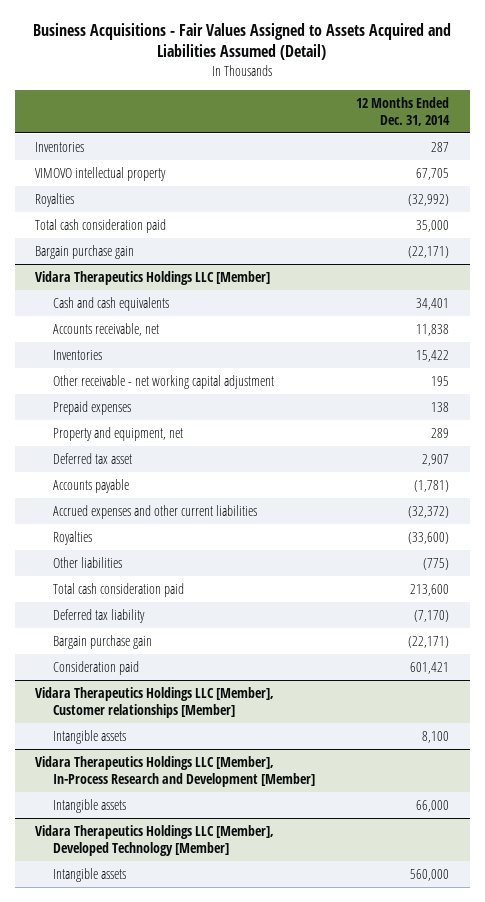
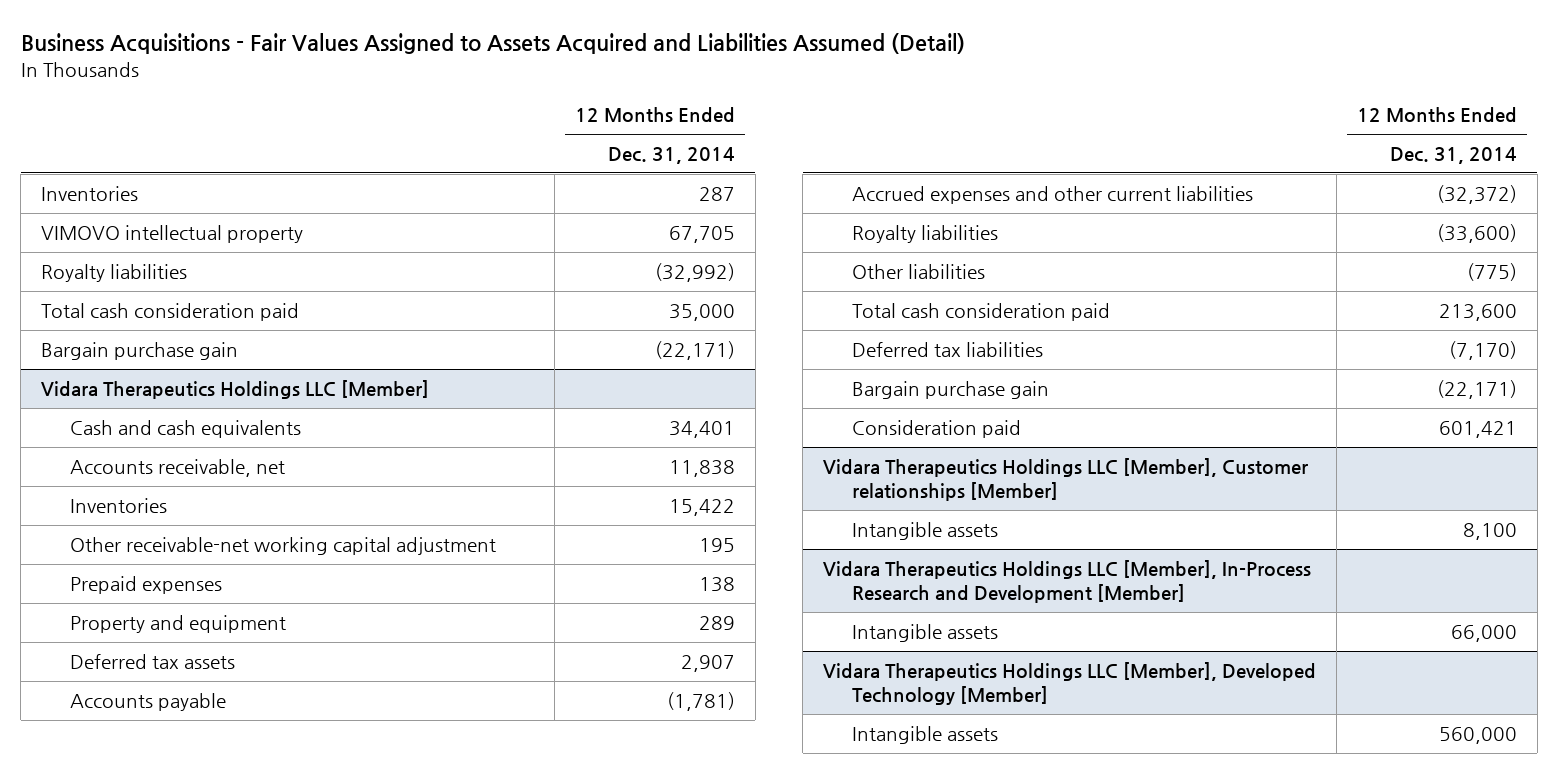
[35,192,75,207] Royalties -> [41,264,188,283] Royalty liabilities
[53,374,275,389] Other receivable - net working capital adjustment -> [70,537,497,556] Other receivable-net working capital adjustment
[53,426,184,441] Property and equipment, net -> [70,615,287,634] Property and equipment
[53,452,133,464] Deferred tax asset -> [70,654,236,670] Deferred tax assets
[53,530,93,545] Royalties -> [852,225,999,244] Royalty liabilities
[53,608,146,623] Deferred tax liability -> [852,342,1044,358] Deferred tax liabilities

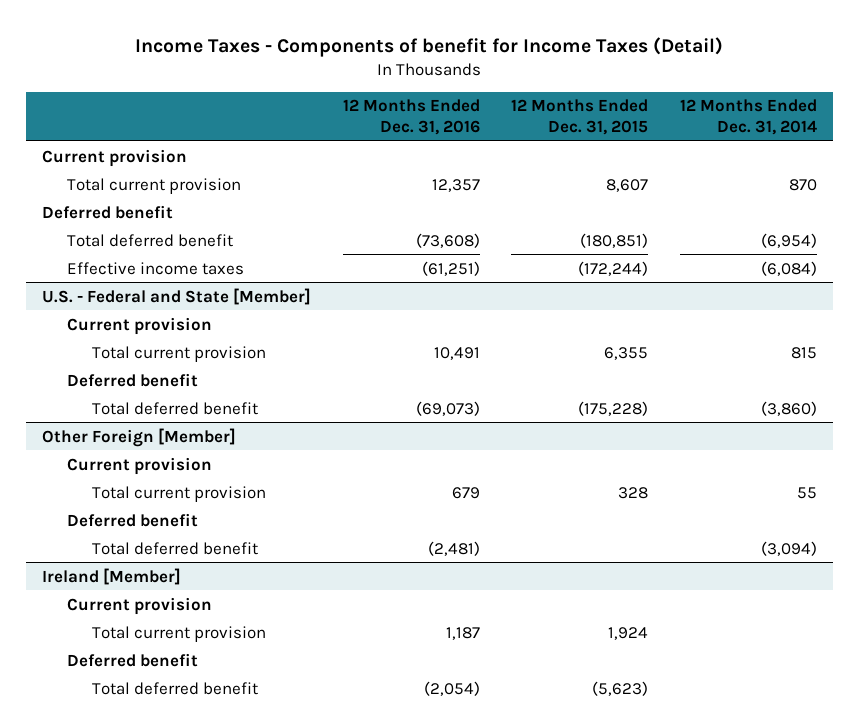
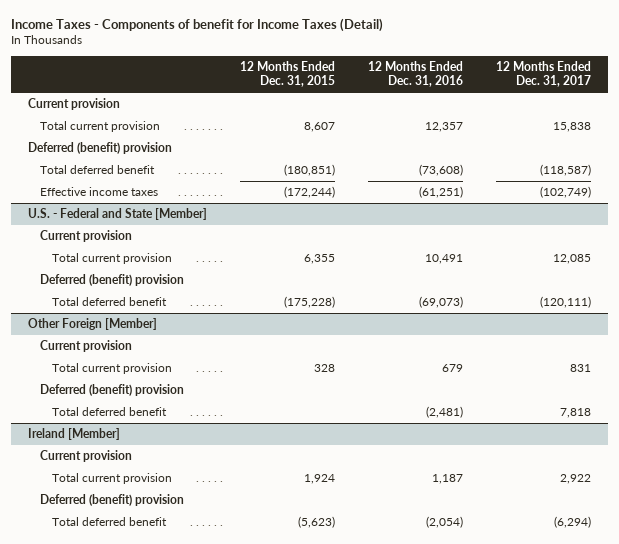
[680,99,818,136] 12 Months Ended Dec. 31, 2014 -> none
none -> [496,61,592,87] 12 Months Ended Dec. 31, 2017
[41,204,173,219] Deferred benefit -> [27,142,172,155] Deferred (benefit) provision
[67,372,199,387] Deferred benefit -> [39,274,184,287] Deferred (benefit) provision
[67,512,199,527] Deferred benefit -> [39,384,184,397] Deferred (benefit) provision
[67,652,199,667] Deferred benefit -> [39,494,184,507] Deferred (benefit) provision

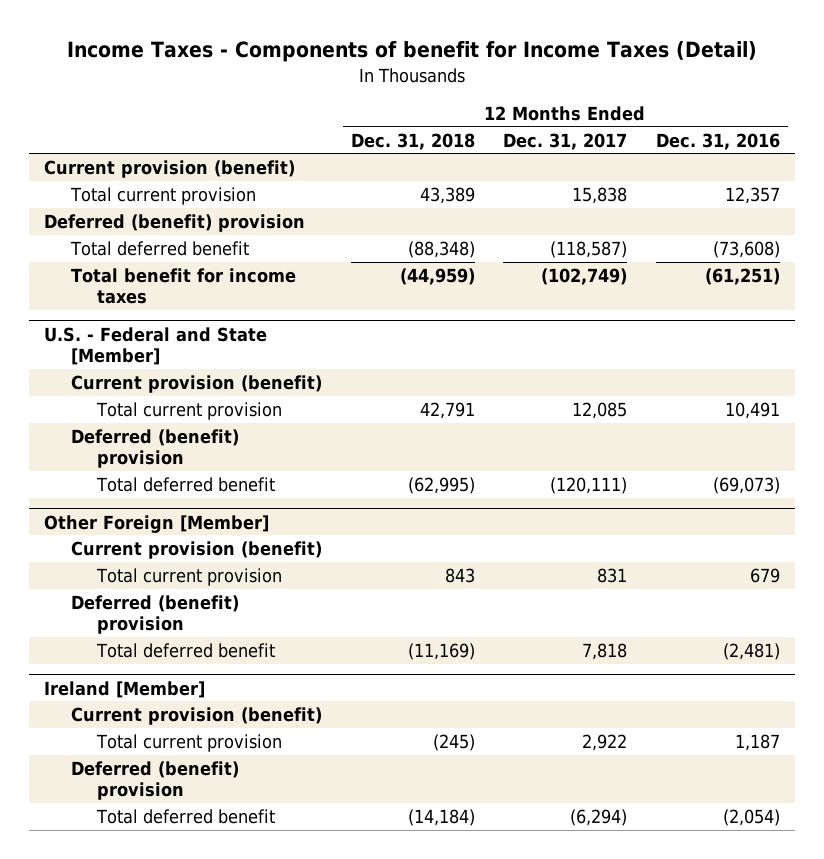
[240,61,336,87] 12 Months Ended Dec. 31, 2015 -> none
none -> [350,132,475,150] Dec. 31, 2018
[27,98,120,111] Current provision -> [43,159,295,178] Current provision (benefit)
[39,187,158,197] Effective income taxes -> [70,267,296,305] Total benefit for income taxes
[39,230,132,243] Current provision -> [70,374,322,393] Current provision (benefit)
[39,340,132,353] Current provision -> [70,540,322,559] Current provision (benefit)
[39,450,132,463] Current provision -> [70,706,322,725] Current provision (benefit)

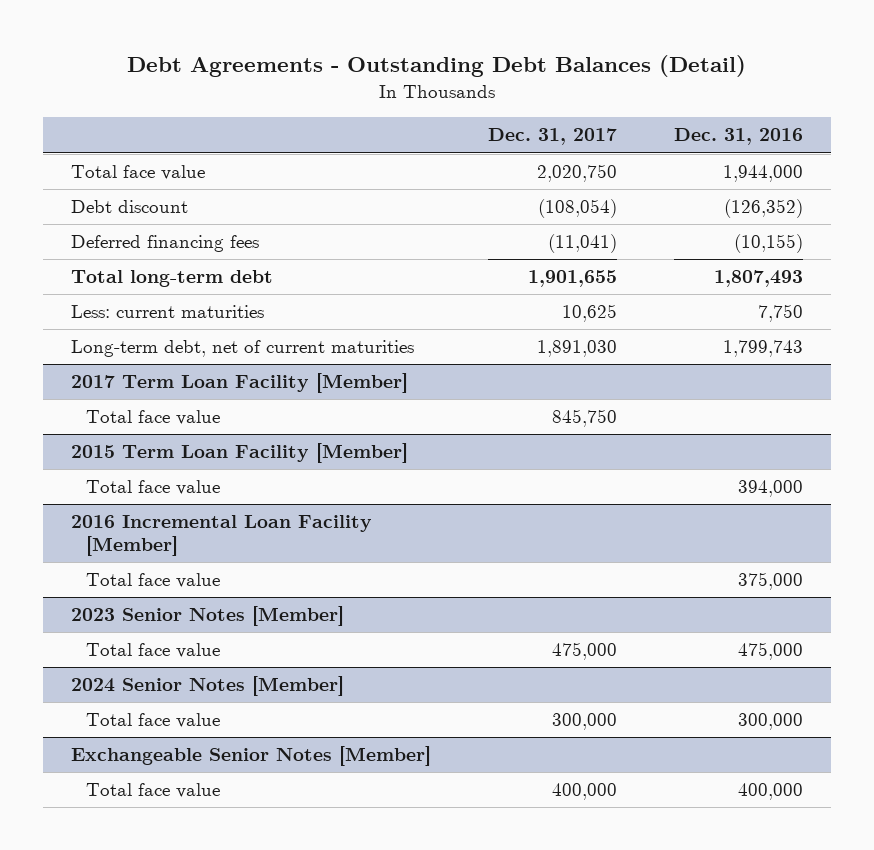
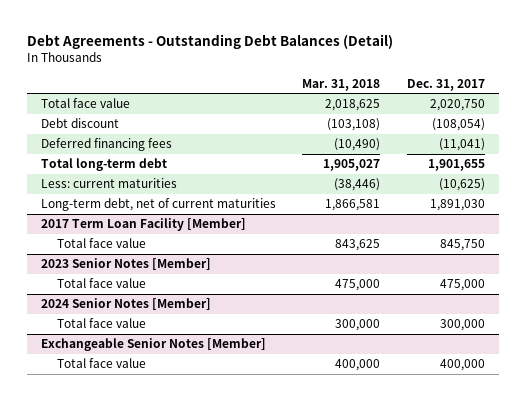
[673,128,803,146] Dec. 31, 2016 -> none
none -> [302,78,381,91] Mar. 31, 2018
[561,304,617,323] 10,625 -> [439,178,486,192] (10,625)
[71,443,409,464] 2015 Term Loan Facility [Member] -> none
[85,480,220,496] Total face value -> none
[71,515,373,557] 2016 Incremental Loan Facility [Member] -> none
[85,573,220,589] Total face value -> none

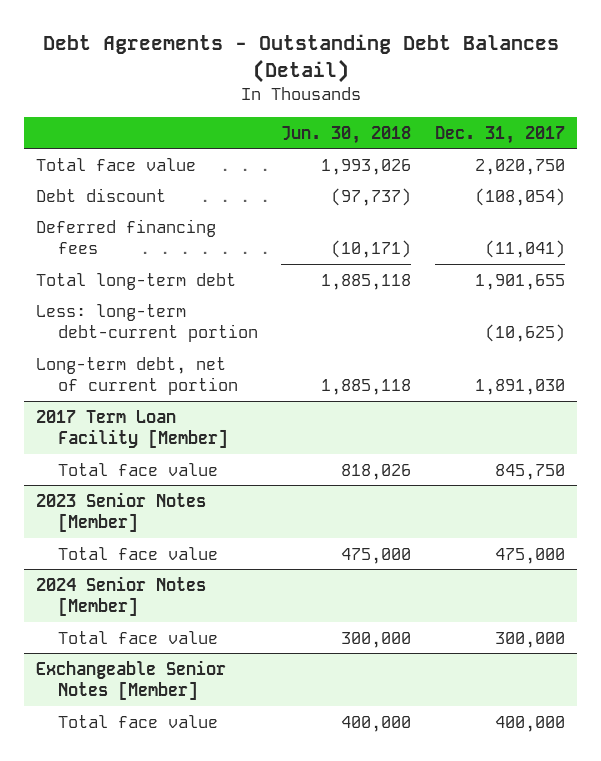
[302,78,381,91] Mar. 31, 2018 -> none
none -> [281,125,412,144] Jun. 30, 2018
[40,178,177,189] Less: current maturities -> [35,303,258,343] Less: long-term debt-current portion
[40,198,276,212] Long-term debt, net of current maturities -> [35,356,238,396] Long-term debt, net of current portion

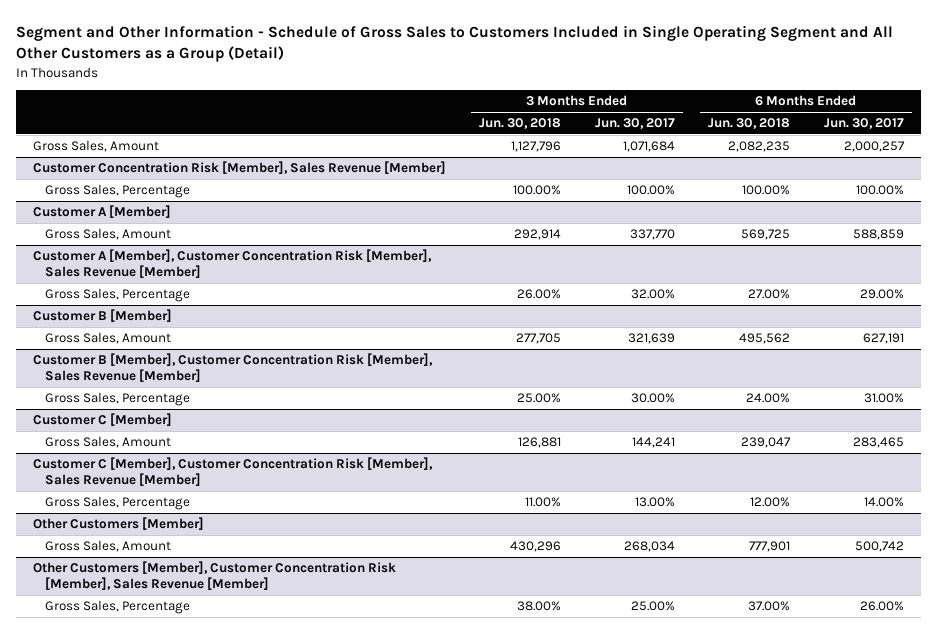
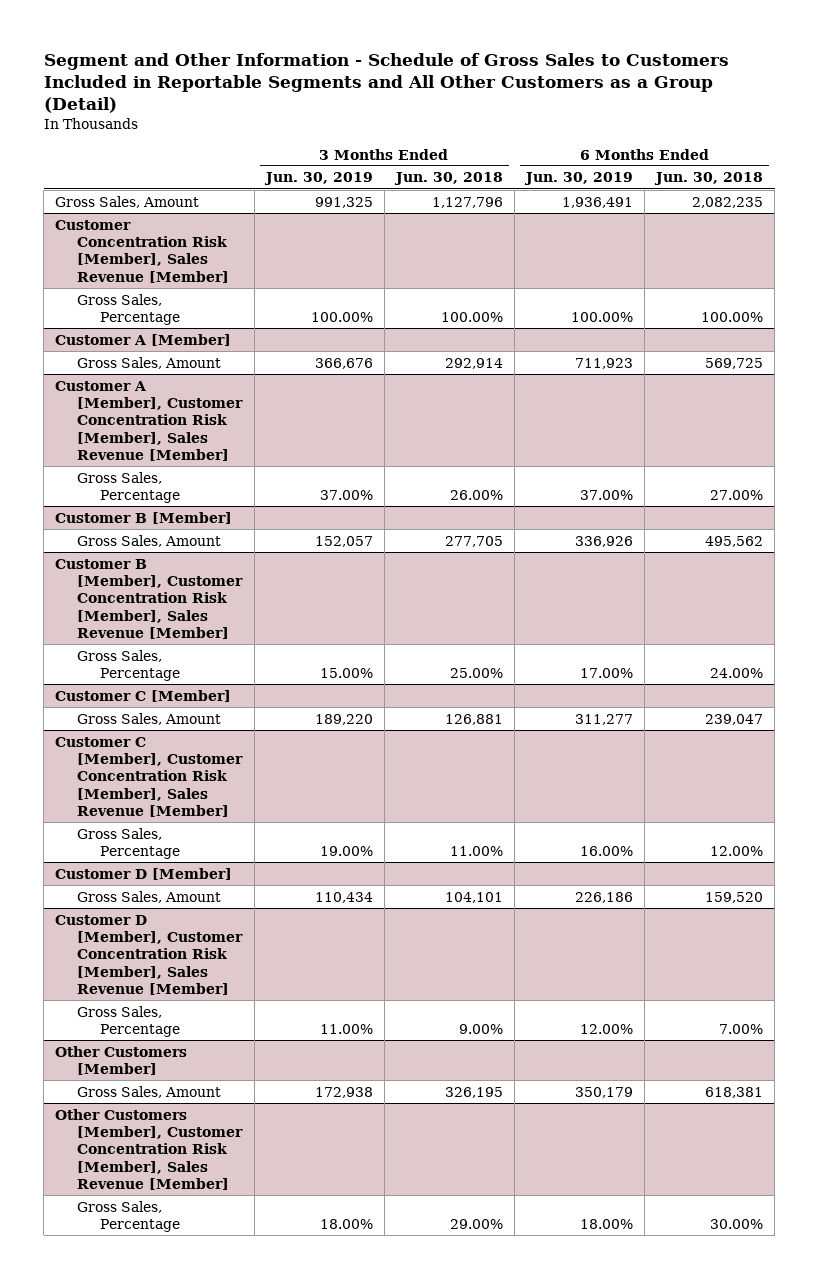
[16,25,894,63] Segment and Other Information - Schedule of Gross Sales to Customers Included in Single Operating Segment and All Other Customers as a Group (Detail) -> [43,52,729,113] Segment and Other Information - Schedule of Gross Sales to Customers Included in Reportable Segments and All Other Customers as a Group (Detail)
[594,118,675,130] Jun. 30, 2017 -> none
[823,118,904,130] Jun. 30, 2017 -> none
none -> [263,172,373,186] Jun. 30, 2019
none -> [524,172,634,186] Jun. 30, 2019
none -> [55,867,233,880] Customer D [Member]
none -> [77,890,222,903] Gross Sales, Amount
none -> [55,914,244,996] Customer D [Member], Customer Concentration Risk [Member], Sales Revenue [Member]
none -> [77,1005,180,1037] Gross Sales, Percentage
[510,541,562,553] 430,296 -> [444,1086,503,1098] 326,195
[749,541,791,553] 777,901 -> [705,1086,764,1098] 618,381
[517,601,562,612] 38.00% -> [449,1218,503,1229] 29.00%
[748,601,791,612] 37.00% -> [710,1218,764,1229] 30.00%

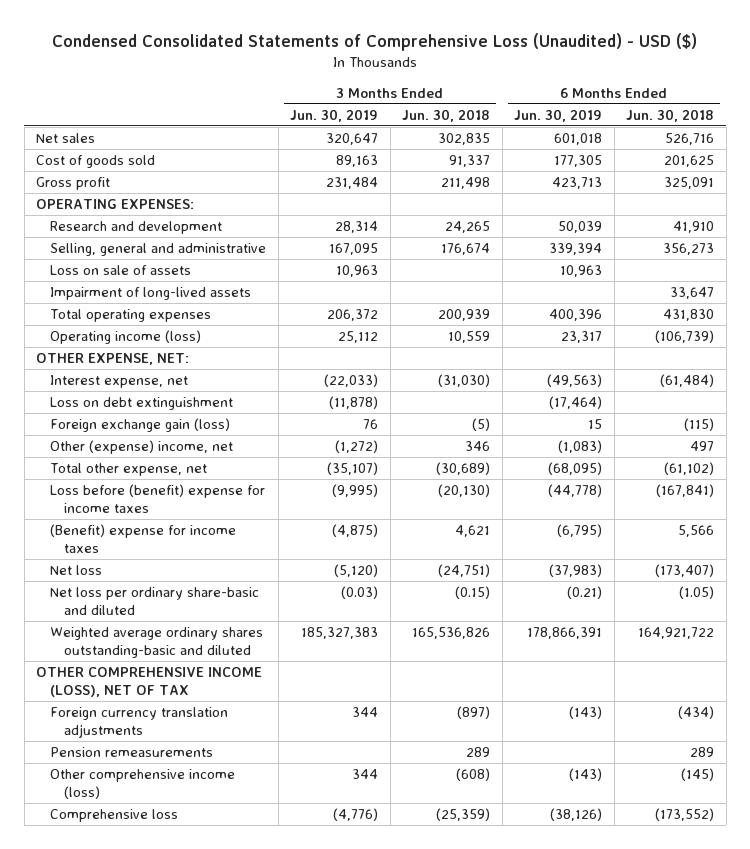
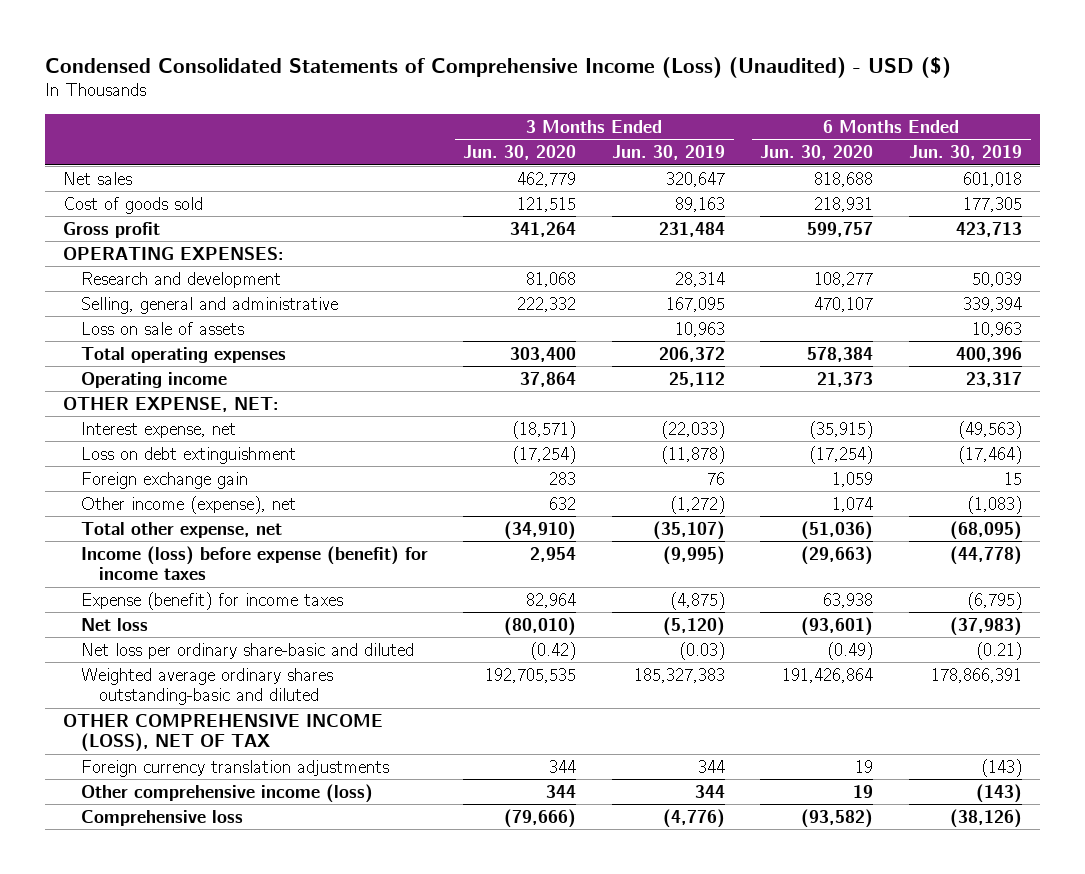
[52,33,698,52] Condensed Consolidated Statements of Comprehensive Loss (Unaudited) - USD ($) -> [45,56,952,78] Condensed Consolidated Statements of Comprehensive Income (Loss) (Unaudited) - USD ($)
[402,108,491,122] Jun. 30, 2018 -> none
[626,108,715,122] Jun. 30, 2018 -> none
none -> [463,145,577,161] Jun. 30, 2020
none -> [760,145,874,161] Jun. 30, 2020
[50,287,252,301] Impairment of long-lived assets -> none
[50,330,202,345] Operating income (loss) -> [80,371,227,388] Operating income
[50,418,231,433] Foreign exchange gain (loss) -> [80,471,248,489] Foreign exchange gain
[50,440,234,455] Other (expense) income, net -> [80,495,296,514] Other income (expense), net
[50,484,266,514] Loss before (benefit) expense for income taxes -> [80,545,428,581] Income (loss) before expense (benefit) for income taxes
[50,524,237,554] (Benefit) expense for income taxes -> [80,591,343,610] Expense (benefit) for income taxes
[50,747,214,758] Pension remeasurements -> none

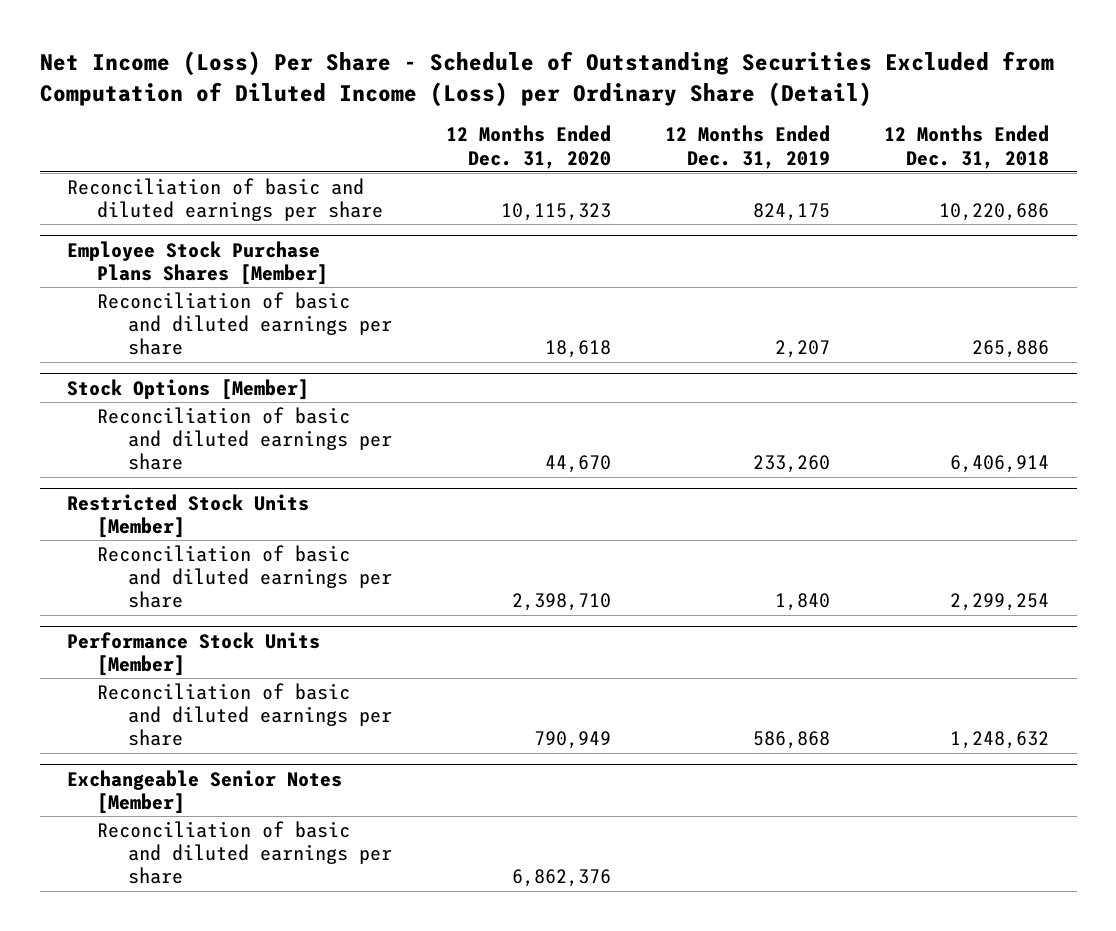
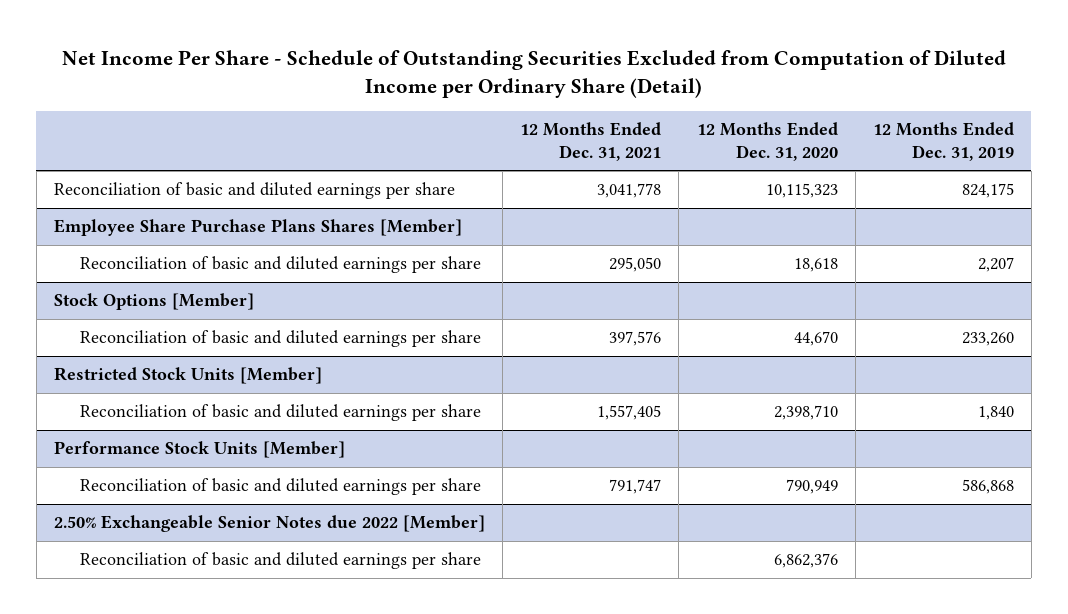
[39,51,1054,107] Net Income (Loss) Per Share - Schedule of Outstanding Securities Excluded from Computation of Diluted Income (Loss) per Ordinary Share (Detail) -> [61,49,1006,98] Net Income Per Share - Schedule of Outstanding Securities Excluded from Computation of Diluted Income per Ordinary Share (Detail)
[884,125,1050,169] 12 Months Ended Dec. 31, 2018 -> none
none -> [520,122,662,161] 12 Months Ended Dec. 31, 2021
[67,240,329,285] Employee Stock Purchase Plans Shares [Member] -> [53,219,462,237] Employee Share Purchase Plans Shares [Member]
[67,769,343,814] Exchangeable Senior Notes [Member] -> [53,515,485,533] 2.50% Exchangeable Senior Notes due 2022 [Member]

